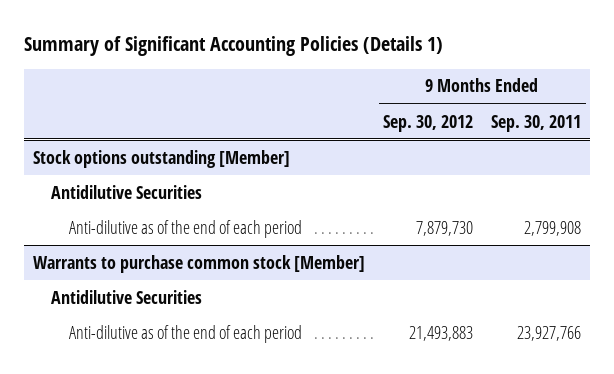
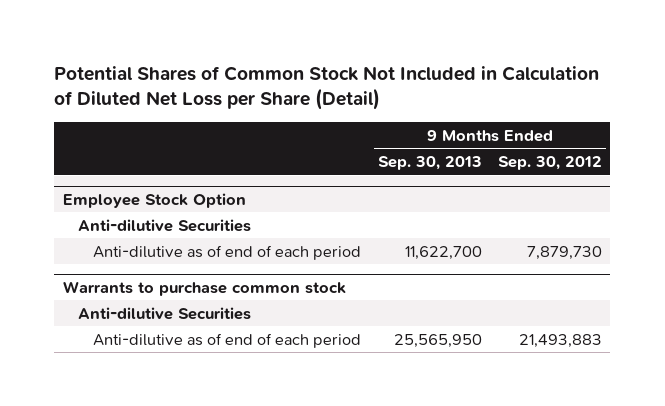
[24,36,444,57] Summary of Significant Accounting Policies (Details 1) -> [54,65,600,111] Potential Shares of Common Stock Not Included in Calculation of Diluted Net Loss per Share (Detail)
[491,114,582,132] Sep. 30, 2011 -> none
none -> [377,155,482,170] Sep. 30, 2013
[33,149,291,168] Stock options outstanding [Member] -> none
none -> [62,192,246,208] Employee Stock Option
[50,184,202,199] Antidilutive Securities -> [77,218,251,232] Anti-dilutive Securities
[68,219,302,238] Anti-dilutive as of the end of each period -> [93,244,362,260] Anti-dilutive as of end of each period
[33,254,366,273] Warrants to purchase common stock [Member] -> [62,280,346,296] Warrants to purchase common stock
[50,289,202,304] Antidilutive Securities -> [77,306,251,320] Anti-dilutive Securities
[68,324,302,343] Anti-dilutive as of the end of each period -> [93,332,362,348] Anti-dilutive as of end of each period

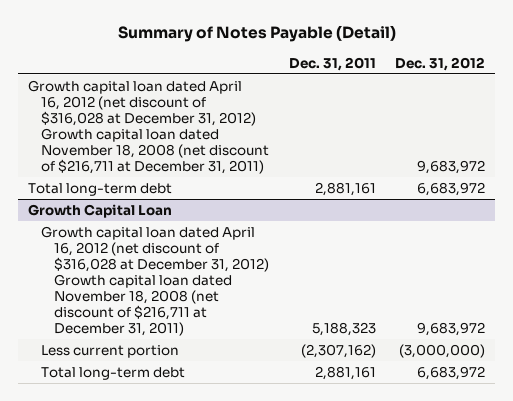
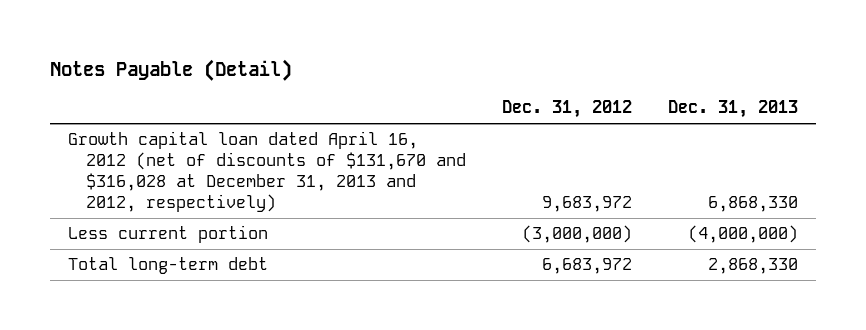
[117,25,396,43] Summary of Notes Payable (Detail) -> [50,58,293,81] Notes Payable (Detail)
[288,56,376,71] Dec. 31, 2011 -> none
none -> [667,100,798,119] Dec. 31, 2013
[27,182,172,196] Total long-term debt -> none
[27,203,172,218] Growth Capital Loan -> none
[40,225,269,336] Growth capital loan dated April 16, 2012 (net discount of $316,028 at December 31, 2012) Growth capital loan dated November 18, 2008 (net discount of $216,711 at December 31, 2011) -> none
[27,79,269,174] Growth capital loan dated April 16, 2012 (net discount of $316,028 at December 31, 2012) Growth capital loan dated November 18, 2008 (net discount of $216,711 at December 31, 2011) -> [68,131,466,212] Growth capital loan dated April 16, 2012 (net of discounts of $131,670 and $316,028 at December 31, 2013 and 2012, respectively)

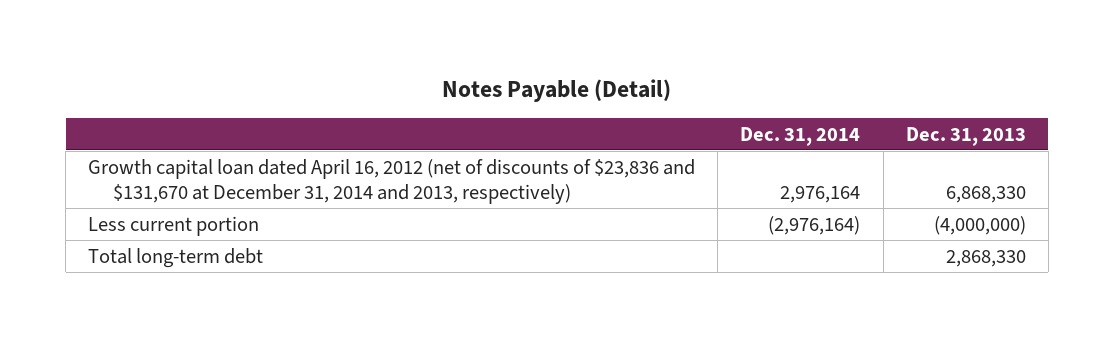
[501,100,632,119] Dec. 31, 2012 -> none
none -> [740,126,861,146] Dec. 31, 2014
[68,131,466,212] Growth capital loan dated April 16, 2012 (net of discounts of $131,670 and $316,028 at December 31, 2013 and 2012, respectively) -> [88,158,696,204] Growth capital loan dated April 16, 2012 (net of discounts of $23,836 and $131,670 at December 31, 2014 and 2013, respectively)

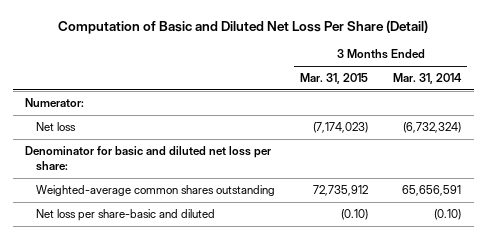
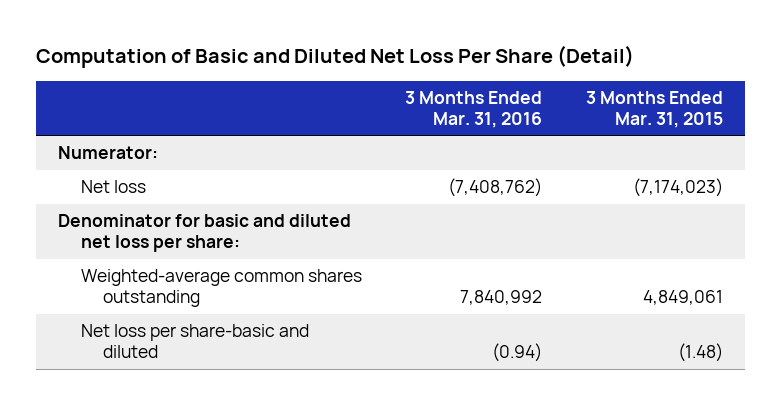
[393,73,463,85] Mar. 31, 2014 -> none
none -> [405,90,543,128] 3 Months Ended Mar. 31, 2016
[313,185,369,197] 72,735,912 -> [642,290,723,306] 4,849,061
[341,209,369,221] (0.10) -> [677,343,723,363] (1.48)

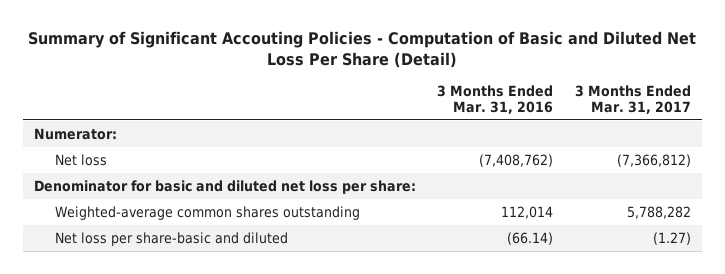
[36,45,635,69] Computation of Basic and Diluted Net Loss Per Share (Detail) -> [28,30,697,68] Summary of Significant Accouting Policies - Computation of Basic and Diluted Net Loss Per Share (Detail)
[585,90,723,128] 3 Months Ended Mar. 31, 2015 -> none
none -> [575,85,692,114] 3 Months Ended Mar. 31, 2017
[460,290,543,306] 7,840,992 -> [501,205,554,219] 112,014
[492,343,543,363] (0.94) -> [507,231,554,245] (66.14)

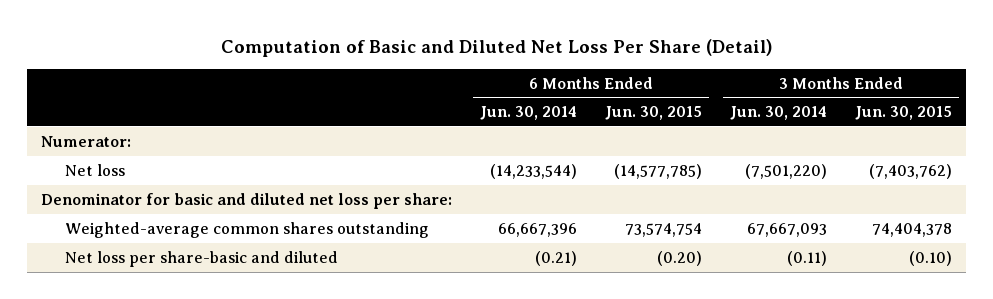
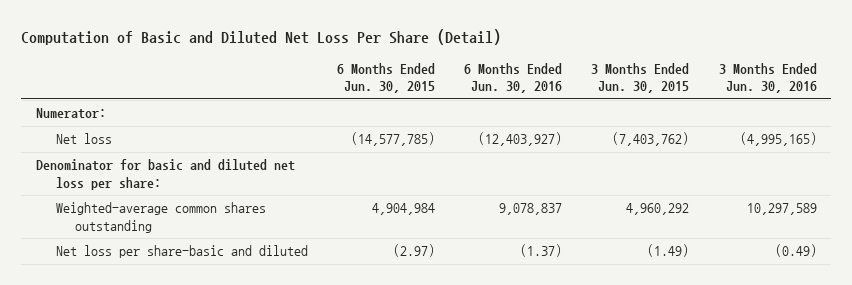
[480,106,578,121] Jun. 30, 2014 -> none
[729,106,827,121] Jun. 30, 2014 -> none
none -> [464,62,563,93] 6 Months Ended Jun. 30, 2016
none -> [718,62,817,93] 3 Months Ended Jun. 30, 2016
[625,222,703,237] 73,574,754 -> [371,203,435,216] 4,904,984
[871,222,952,237] 74,404,378 -> [626,203,690,216] 4,960,292
[657,250,703,266] (0.20) -> [392,244,435,258] (2.97)
[908,250,952,266] (0.10) -> [647,244,690,258] (1.49)

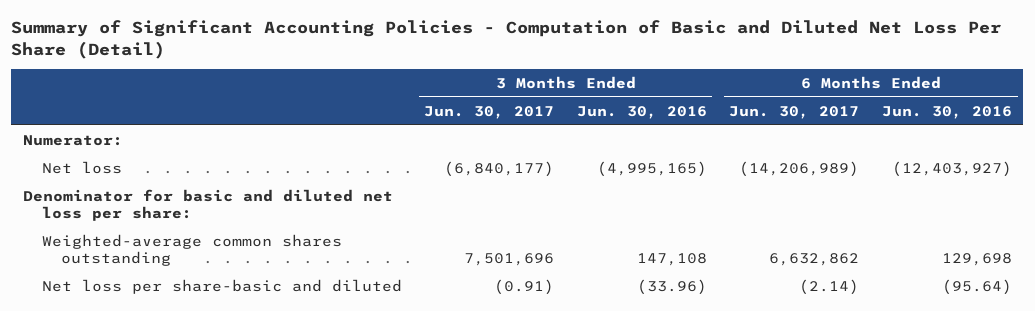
[21,28,502,45] Computation of Basic and Diluted Net Loss Per Share (Detail) -> [11,20,1002,59] Summary of Significant Accounting Policies - Computation of Basic and Diluted Net Loss Per Share (Detail)
[336,62,435,93] 6 Months Ended Jun. 30, 2015 -> none
[591,62,690,93] 3 Months Ended Jun. 30, 2015 -> none
none -> [424,105,555,119] Jun. 30, 2017
none -> [729,105,860,119] Jun. 30, 2017
[499,203,563,216] 9,078,837 -> [941,253,1012,267] 129,698
[746,203,817,216] 10,297,589 -> [636,253,707,267] 147,108
[520,244,563,258] (1.37) -> [941,278,1012,295] (95.64)
[774,244,817,258] (0.49) -> [636,278,707,295] (33.96)

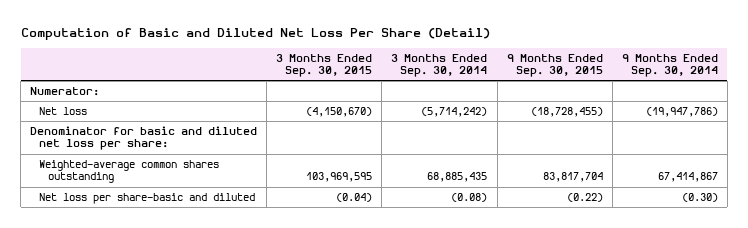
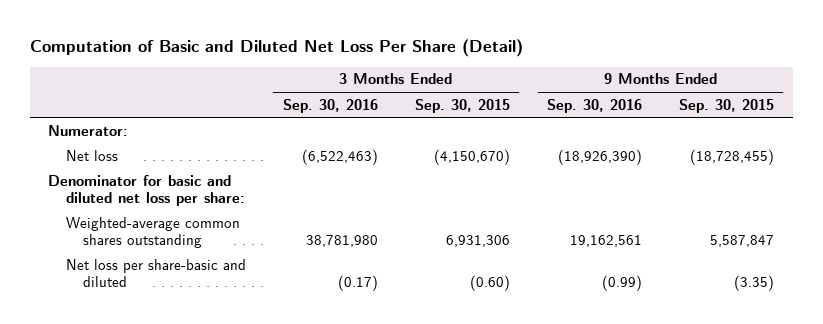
[391,53,488,77] 3 Months Ended Sep. 30, 2014 -> none
[621,53,718,77] 9 Months Ended Sep. 30, 2014 -> none
none -> [282,98,378,113] Sep. 30, 2016
none -> [547,98,643,113] Sep. 30, 2016
[306,172,373,183] 103,969,595 -> [445,234,510,247] 6,931,306
[542,172,603,183] 83,817,704 -> [710,234,775,247] 5,587,847
[336,193,373,203] (0.04) -> [469,274,510,291] (0.60)
[566,193,603,203] (0.22) -> [734,274,775,291] (3.35)

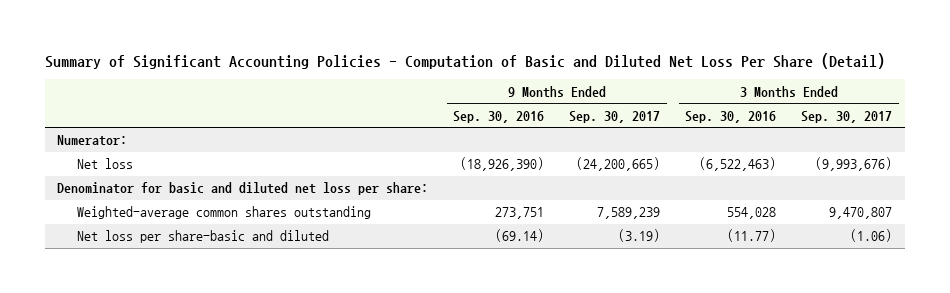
[29,39,523,58] Computation of Basic and Diluted Net Loss Per Share (Detail) -> [44,52,885,69] Summary of Significant Accounting Policies - Computation of Basic and Diluted Net Loss Per Share (Detail)
[414,98,510,113] Sep. 30, 2015 -> none
[679,98,775,113] Sep. 30, 2015 -> none
none -> [569,110,661,123] Sep. 30, 2017
none -> [801,110,893,123] Sep. 30, 2017
[305,234,378,247] 38,781,980 -> [727,207,777,220] 554,028
[570,234,643,247] 19,162,561 -> [495,207,545,220] 273,751
[337,274,378,291] (0.17) -> [727,229,777,243] (11.77)
[602,274,643,291] (0.99) -> [495,229,545,243] (69.14)

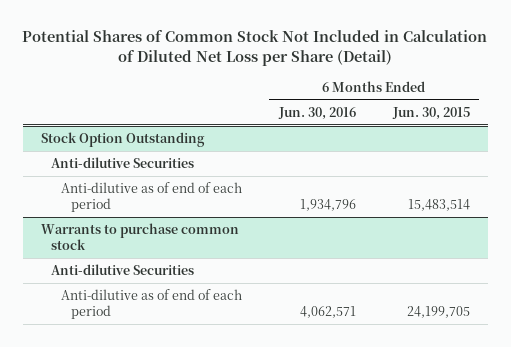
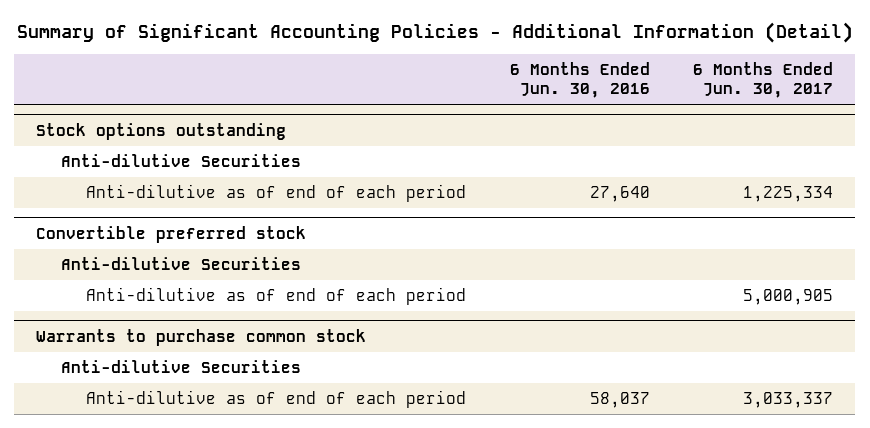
[22,30,488,67] Potential Shares of Common Stock Not Included in Calculation of Diluted Net Loss per Share (Detail) -> [16,22,853,44] Summary of Significant Accounting Policies - Additional Information (Detail)
[391,106,470,120] Jun. 30, 2015 -> none
none -> [693,61,834,99] 6 Months Ended Jun. 30, 2017
[41,132,206,148] Stock Option Outstanding -> [36,122,287,140] Stock options outstanding
[299,199,356,212] 1,934,796 -> [589,185,650,202] 27,640
none -> [36,225,307,243] Convertible preferred stock
none -> [60,256,301,270] Anti-dilutive Securities
none -> [85,286,466,305] Anti-dilutive as of end of each period
[299,306,356,319] 4,062,571 -> [589,391,650,408] 58,037

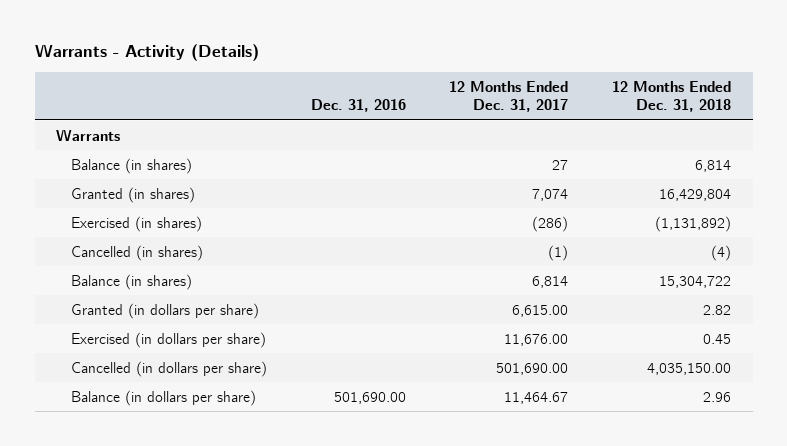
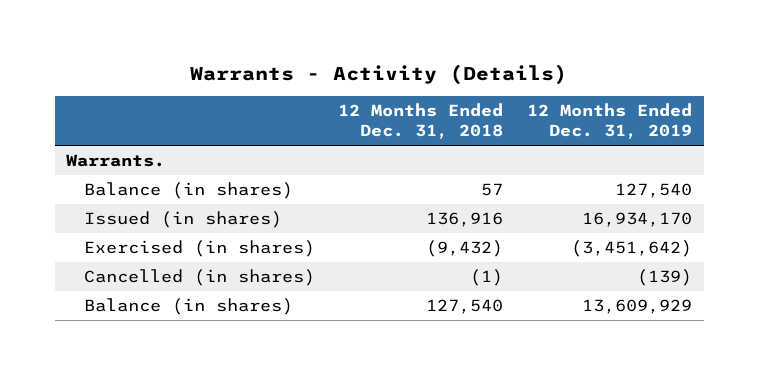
[310,98,406,112] Dec. 31, 2016 -> none
[449,80,569,112] 12 Months Ended Dec. 31, 2017 -> none
none -> [526,103,692,140] 12 Months Ended Dec. 31, 2019
[71,302,260,319] Granted (in dollars per share) -> none
[71,331,267,348] Exercised (in dollars per share) -> none
[71,360,268,377] Cancelled (in dollars per share) -> none
[71,389,257,406] Balance (in dollars per share) -> none
[56,128,121,141] Warrants -> [66,154,166,168] Warrants.
[694,159,731,172] 6,814 -> [481,183,504,197] 57
[71,186,196,203] Granted (in shares) -> [84,211,283,229] Issued (in shares)
[658,188,731,201] 16,429,804 -> [426,212,504,228] 136,916
[654,215,731,232] (1,131,892) -> [426,240,504,258] (9,432)
[710,244,731,261] (4) -> [470,269,504,287] (1)
[658,275,731,288] 15,304,722 -> [426,299,504,315] 127,540

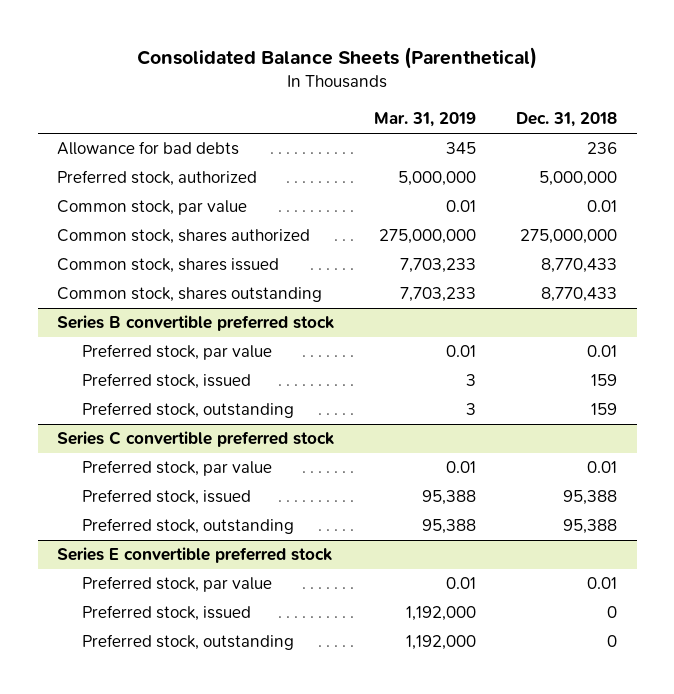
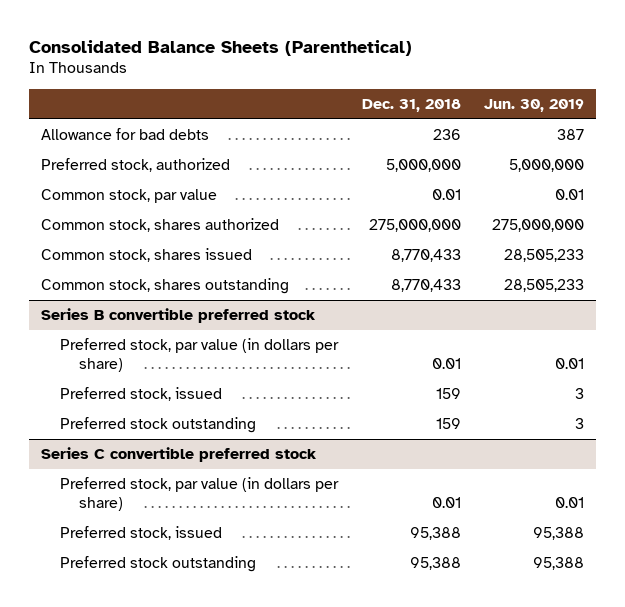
[374,112,477,128] Mar. 31, 2019 -> none
none -> [484,98,585,112] Jun. 30, 2019
[81,344,272,361] Preferred stock, par value -> [59,338,339,372] Preferred stock, par value (in dollars per share)
[81,402,294,419] Preferred stock, outstanding -> [59,417,256,434] Preferred stock outstanding
[81,460,272,477] Preferred stock, par value -> [59,477,339,511] Preferred stock, par value (in dollars per share)
[57,547,333,564] Series E convertible preferred stock -> none
[81,576,272,593] Preferred stock, par value -> none
[81,605,251,622] Preferred stock, issued -> none
[81,634,294,651] Preferred stock, outstanding -> none
[81,518,294,535] Preferred stock, outstanding -> [59,556,256,573] Preferred stock outstanding

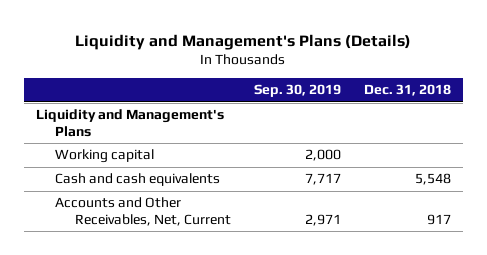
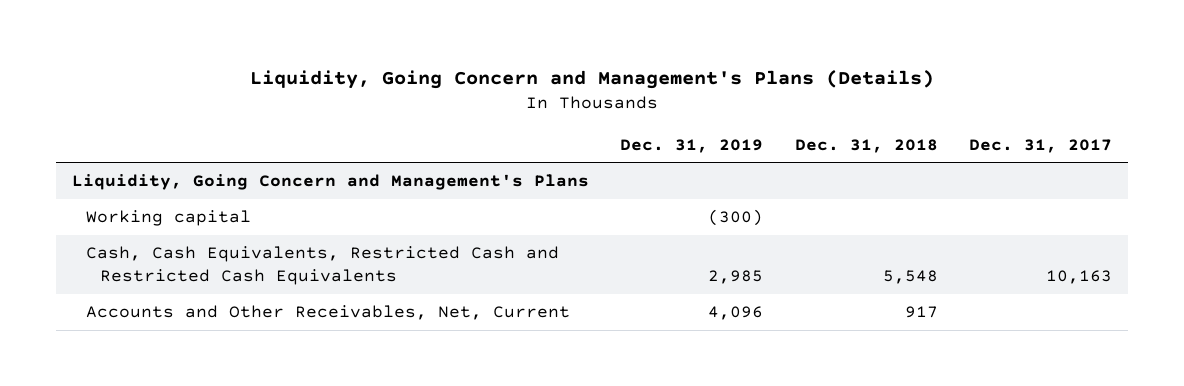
[75,33,412,50] Liquidity and Management's Plans (Details) -> [250,70,935,90] Liquidity, Going Concern and Management's Plans (Details)
[253,84,341,98] Sep. 30, 2019 -> none
none -> [620,138,764,153] Dec. 31, 2019
none -> [969,138,1113,153] Dec. 31, 2017
[35,109,224,138] Liquidity and Management's Plans -> [72,174,590,191] Liquidity, Going Concern and Management's Plans
[55,173,221,187] Cash and cash equivalents -> [86,246,560,286] Cash, Cash Equivalents, Restricted Cash and Restricted Cash Equivalents

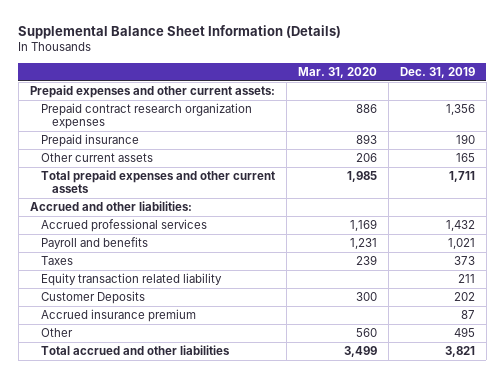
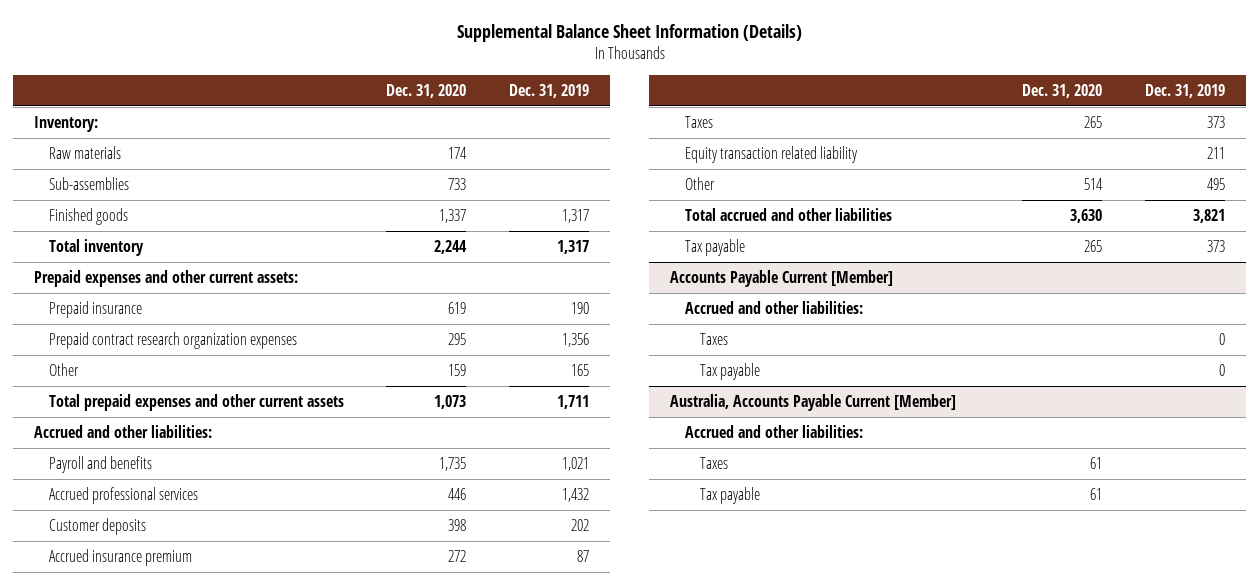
[297,66,377,78] Mar. 31, 2020 -> none
none -> [386,84,467,99] Dec. 31, 2020
none -> [34,115,99,132] Inventory:
none -> [49,145,122,159] Raw materials
none -> [49,176,130,190] Sub-assemblies
none -> [49,207,129,225] Finished goods
none -> [49,238,145,256] Total inventory
[40,103,252,130] Prepaid contract research organization expenses -> [49,331,298,349] Prepaid contract research organization expenses
[40,153,153,163] Other current assets -> [49,362,80,376] Other
[40,219,207,233] Accrued professional services -> [49,486,199,504] Accrued professional services
none -> [49,517,147,535] Customer deposits
[40,309,196,323] Accrued insurance premium -> [49,548,193,566] Accrued insurance premium
[40,291,145,305] Customer Deposits -> none
none -> [685,238,746,256] Tax payable
none -> [670,269,894,287] Accounts Payable Current [Member]
none -> [685,300,864,314] Accrued and other liabilities:
none -> [699,332,728,345] Taxes
none -> [699,362,760,380] Tax payable
none -> [670,393,957,411] Australia, Accounts Payable Current [Member]
none -> [685,424,864,438] Accrued and other liabilities:
none -> [699,456,728,469] Taxes
none -> [699,486,760,504] Tax payable

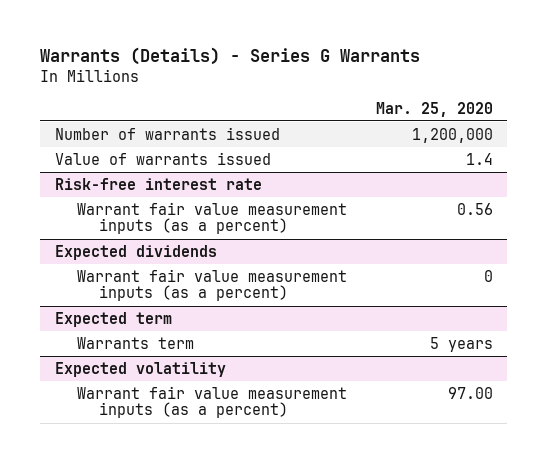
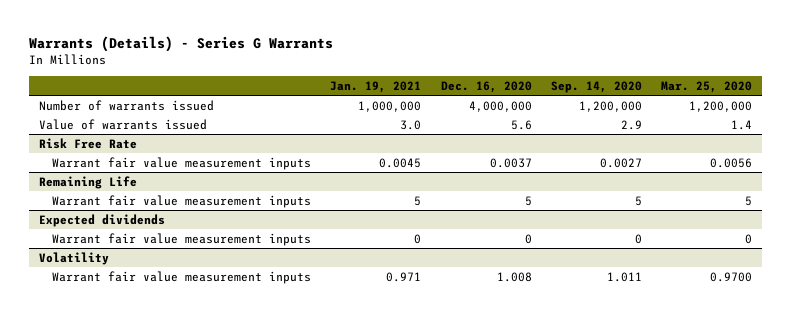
none -> [330,80,422,93] Jan. 19, 2021
none -> [440,80,532,93] Dec. 16, 2020
none -> [550,80,642,93] Sep. 14, 2020
[54,177,262,190] Risk-free interest rate -> [38,137,137,149] Risk Free Rate
[76,201,347,235] Warrant fair value measurement inputs (as a percent) -> [52,156,312,170] Warrant fair value measurement inputs
[456,202,493,215] 0.56 -> [709,157,752,168] 0.0056
none -> [38,175,137,189] Remaining Life
none -> [52,194,312,208] Warrant fair value measurement inputs
[76,336,194,349] Warrants term -> none
[54,361,226,377] Expected volatility -> none
[76,268,347,302] Warrant fair value measurement inputs (as a percent) -> [52,232,312,246] Warrant fair value measurement inputs
[54,311,172,327] Expected term -> [38,251,109,265] Volatility
[76,385,347,419] Warrant fair value measurement inputs (as a percent) -> [52,270,312,284] Warrant fair value measurement inputs
[447,386,493,399] 97.00 -> [709,271,752,282] 0.9700

